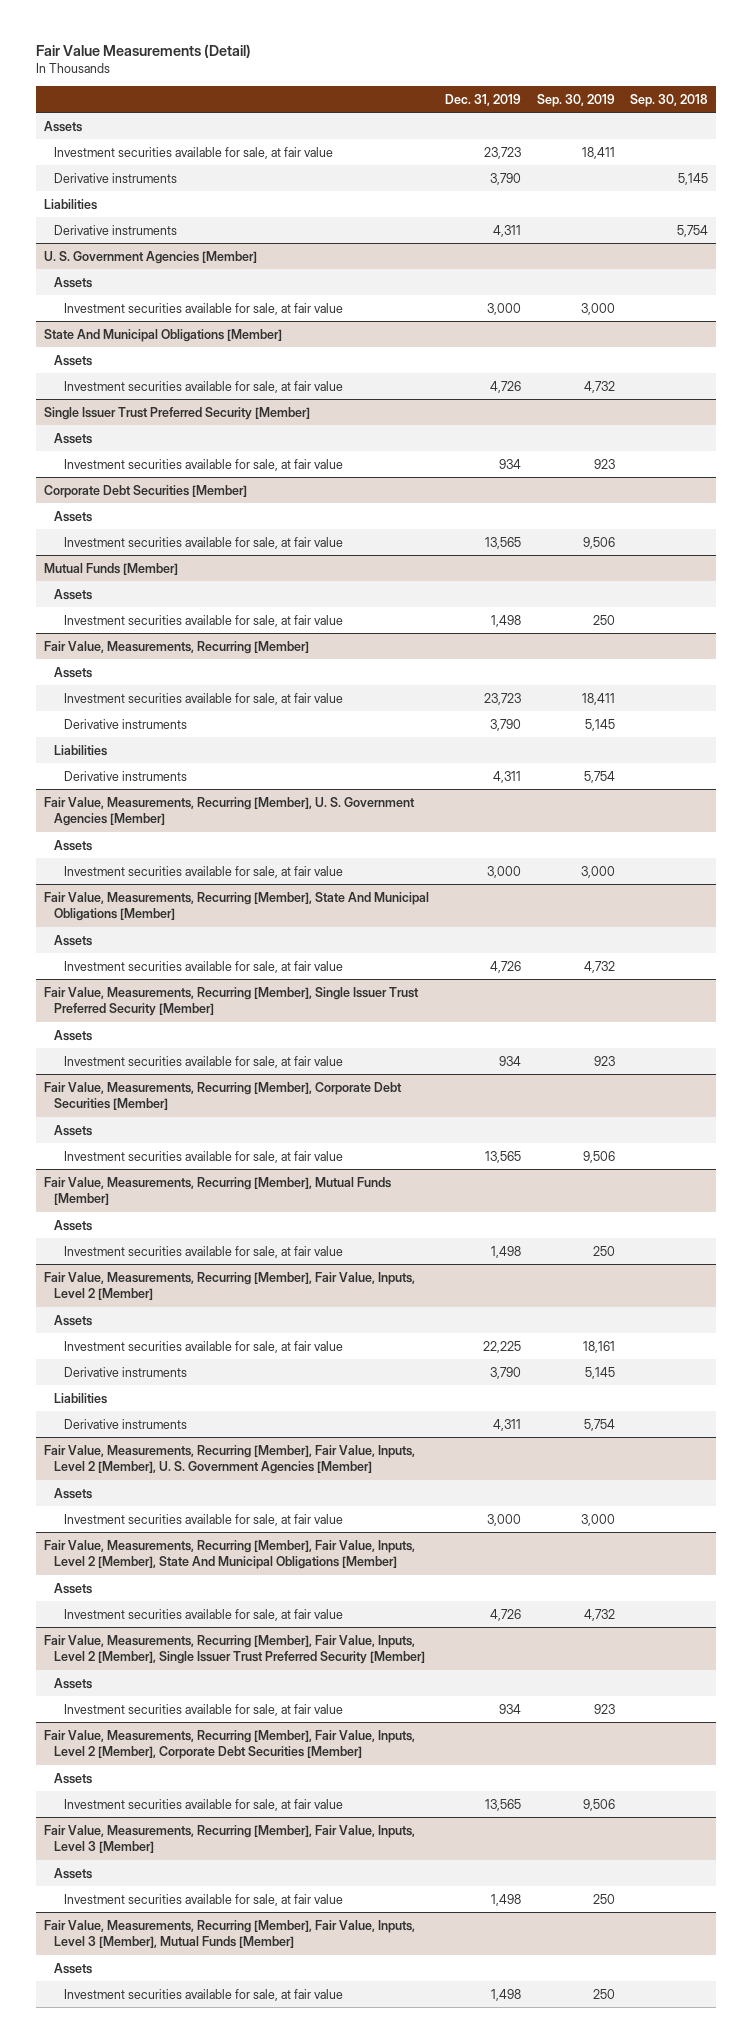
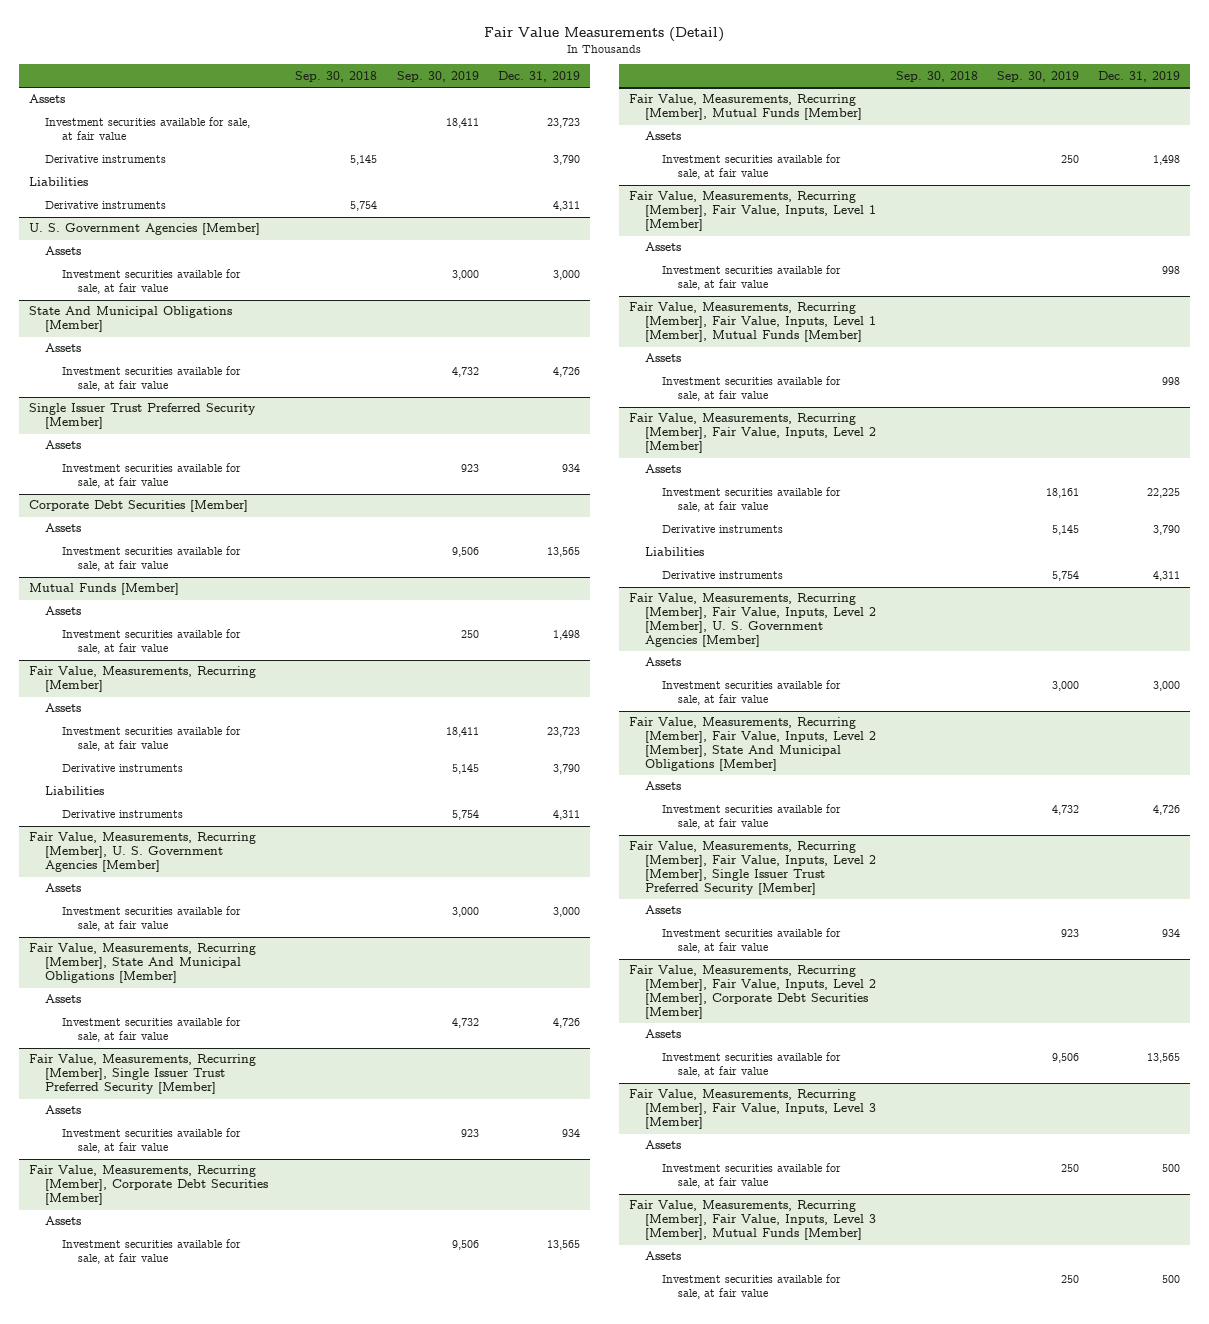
none -> [628,191,877,232] Fair Value, Measurements, Recurring [Member], Fair Value, Inputs, Level 1 [Member]
none -> [645,242,682,252] Assets
none -> [661,265,841,291] Investment securities available for sale, at fair value
none -> [628,302,877,343] Fair Value, Measurements, Recurring [Member], Fair Value, Inputs, Level 1 [Member], Mutual Funds [Member]
none -> [645,353,682,363] Assets
none -> [661,376,841,402] Investment securities available for sale, at fair value
[490,1893,521,1906] 1,498 -> [1162,1164,1181,1173] 500
[490,1988,521,2001] 1,498 -> [1162,1275,1181,1284] 500

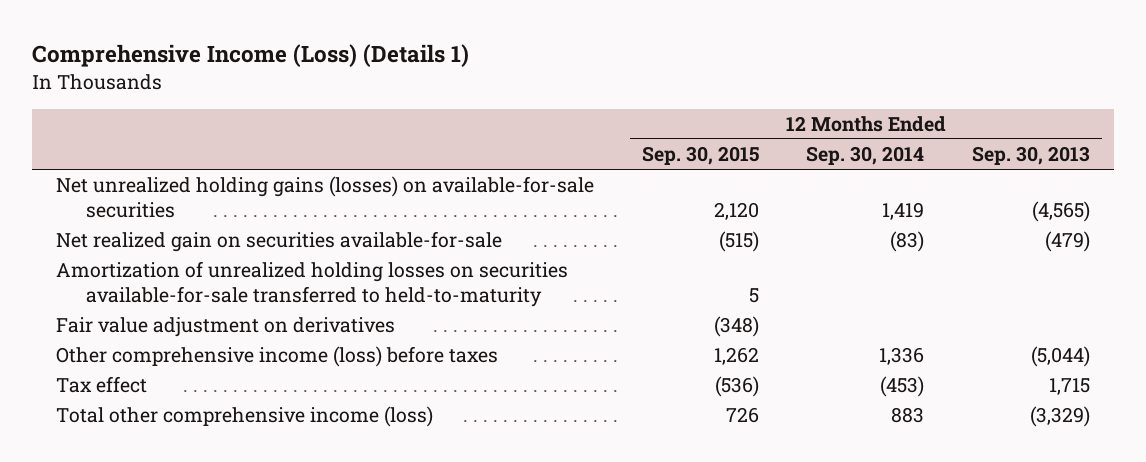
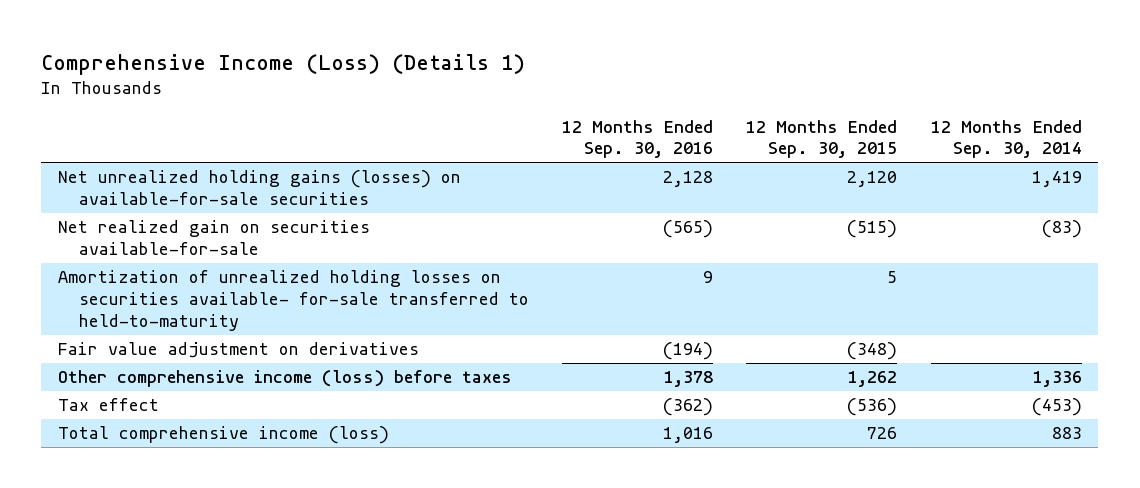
[972,146,1091,166] Sep. 30, 2013 -> none
none -> [562,119,714,159] 12 Months Ended Sep. 30, 2016
[55,261,568,307] Amortization of unrealized holding losses on securities available-for-sale transferred to held-to-maturity -> [57,270,529,331] Amortization of unrealized holding losses on securities available- for-sale transferred to held-to-maturity
[55,406,433,428] Total other comprehensive income (loss) -> [57,426,389,445] Total comprehensive income (loss)

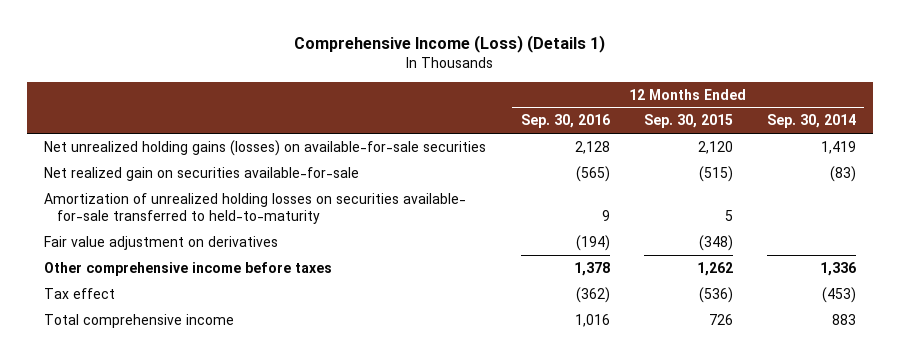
[57,370,512,388] Other comprehensive income (loss) before taxes -> [44,261,333,276] Other comprehensive income before taxes
[57,426,389,445] Total comprehensive income (loss) -> [44,313,235,328] Total comprehensive income

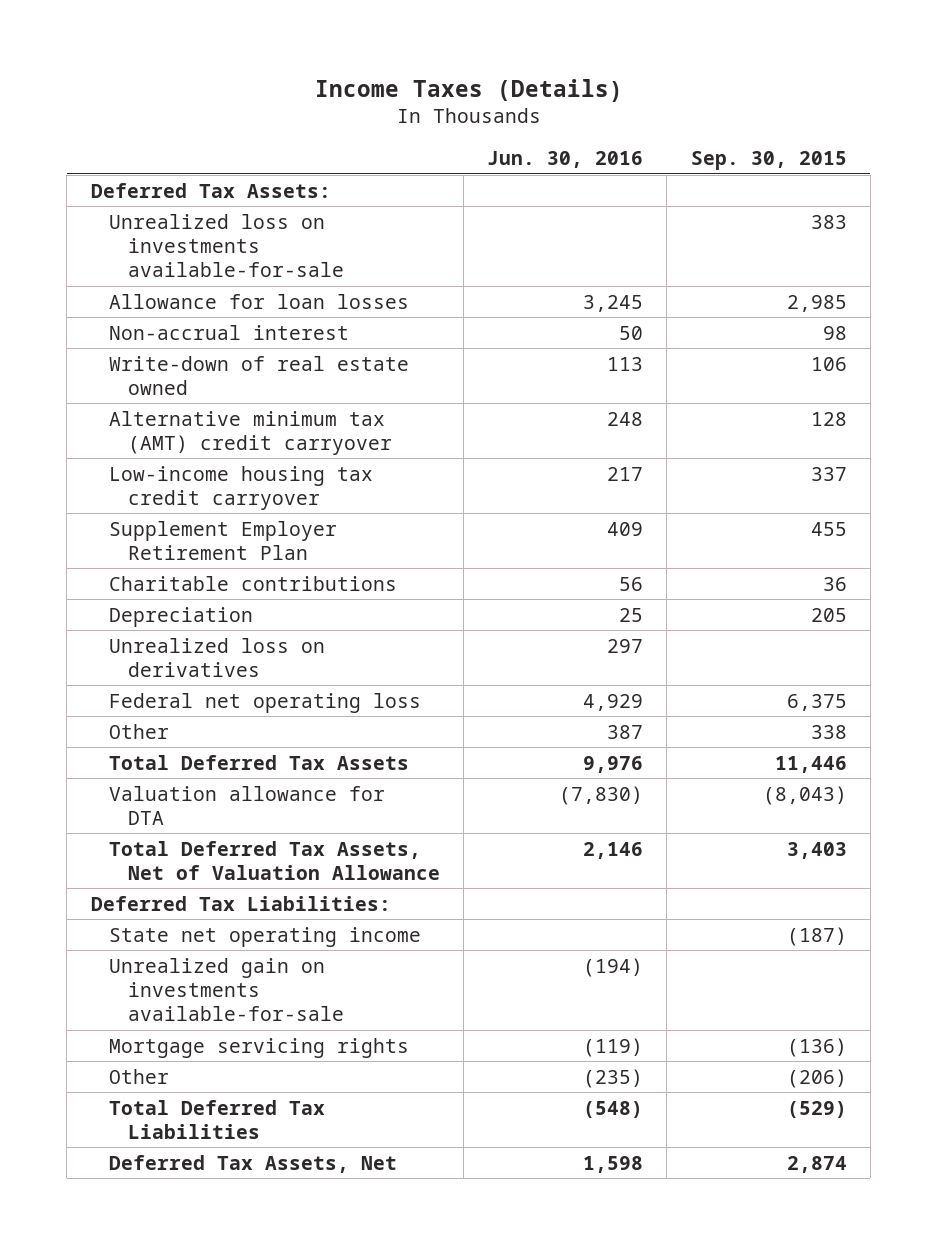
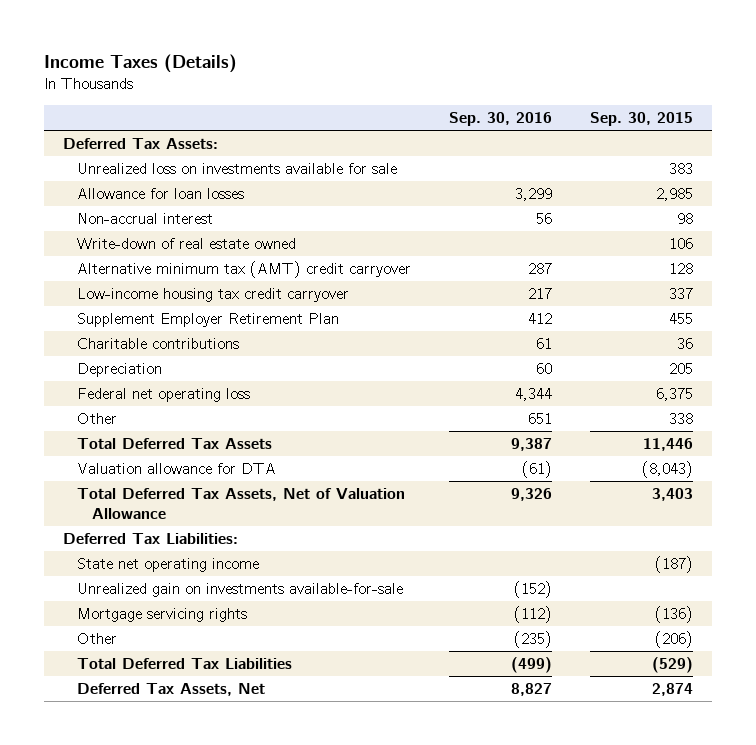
[487,151,644,169] Jun. 30, 2016 -> none
none -> [449,112,553,127] Sep. 30, 2016
[109,213,344,278] Unrealized loss on investments available-for-sale -> [77,162,398,174] Unrealized loss on investments available for sale
[109,637,326,677] Unrealized loss on derivatives -> none

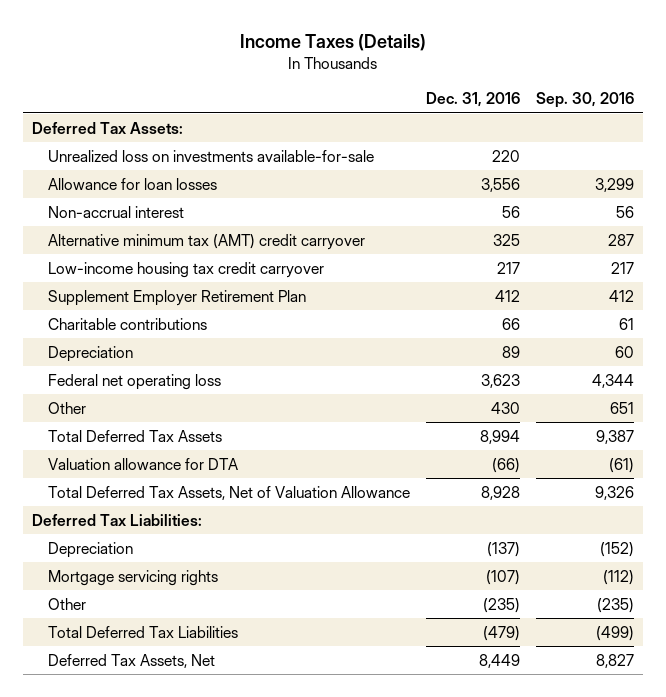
[589,112,693,127] Sep. 30, 2015 -> none
none -> [426,92,521,108] Dec. 31, 2016
[77,162,398,174] Unrealized loss on investments available for sale -> [47,149,374,162] Unrealized loss on investments available-for-sale
[77,237,297,249] Write-down of real estate owned -> none
[77,557,260,572] State net operating income -> none
[77,582,404,597] Unrealized gain on investments available-for-sale -> [47,541,133,558] Depreciation

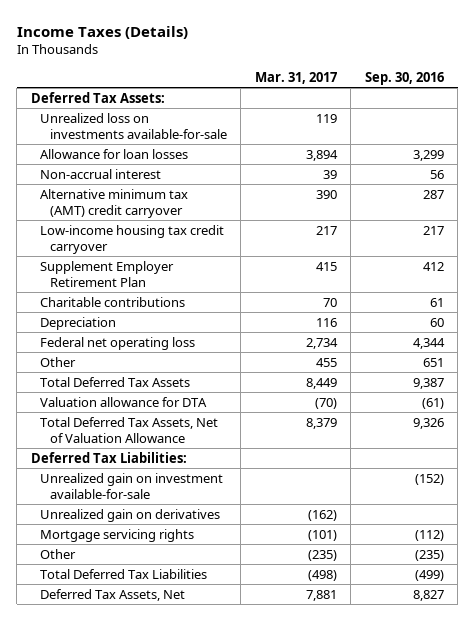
[426,92,521,108] Dec. 31, 2016 -> none
none -> [254,71,337,84] Mar. 31, 2017
[47,541,133,558] Depreciation -> [40,472,224,499] Unrealized gain on investment available-for-sale
none -> [40,508,221,522] Unrealized gain on derivatives

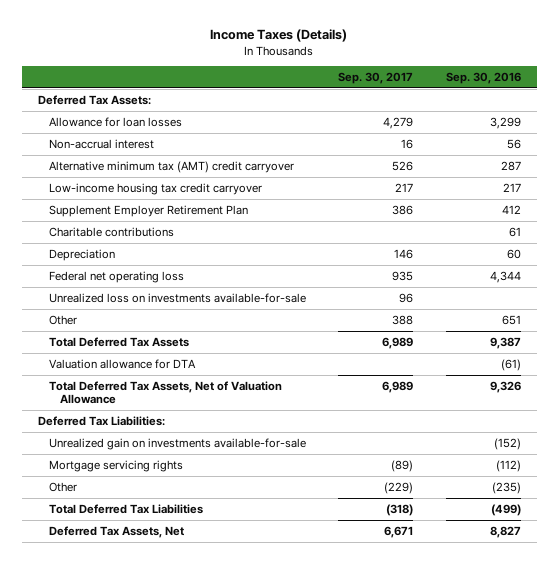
[254,71,337,84] Mar. 31, 2017 -> none
none -> [338,71,414,84] Sep. 30, 2017
[40,112,227,139] Unrealized loss on investments available-for-sale -> [48,292,306,303] Unrealized loss on investments available-for-sale
[40,508,221,522] Unrealized gain on derivatives -> none
[40,472,224,499] Unrealized gain on investment available-for-sale -> [48,437,306,450] Unrealized gain on investments available-for-sale

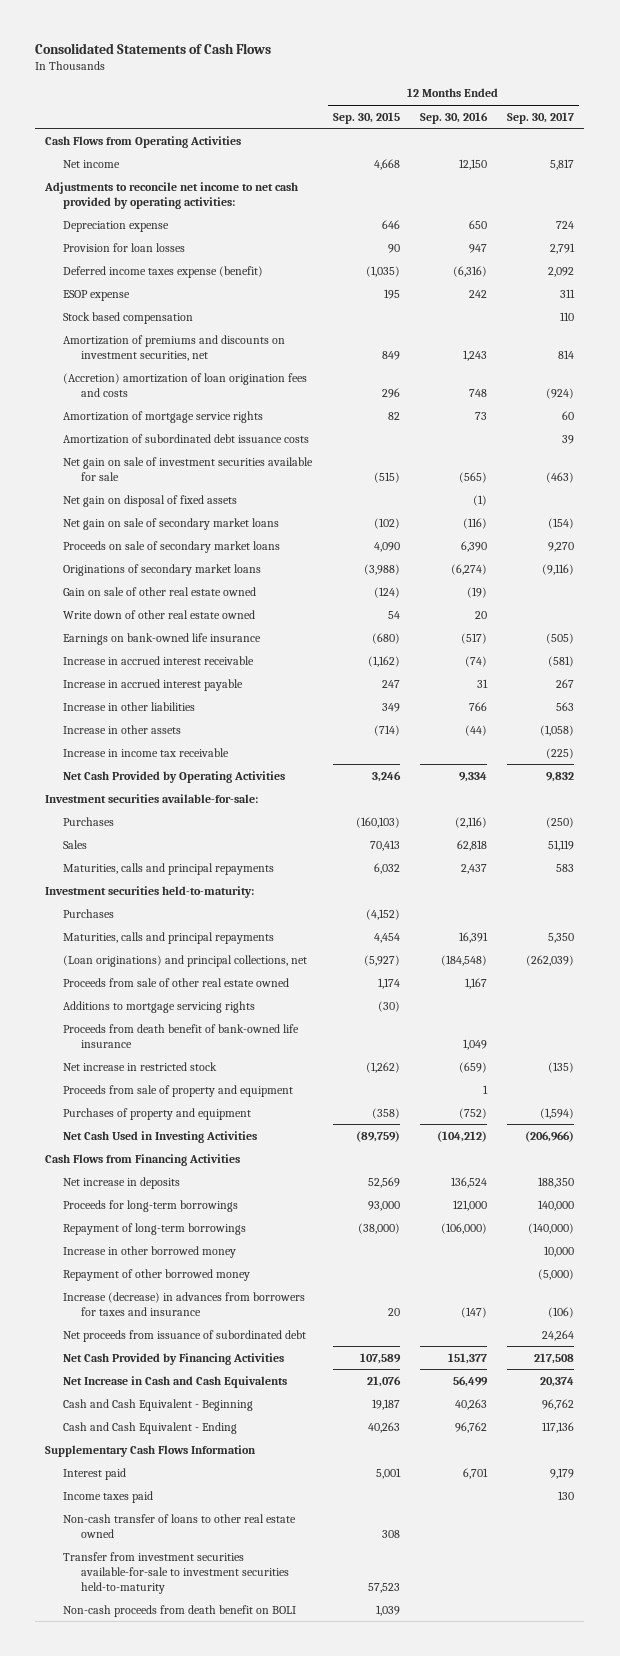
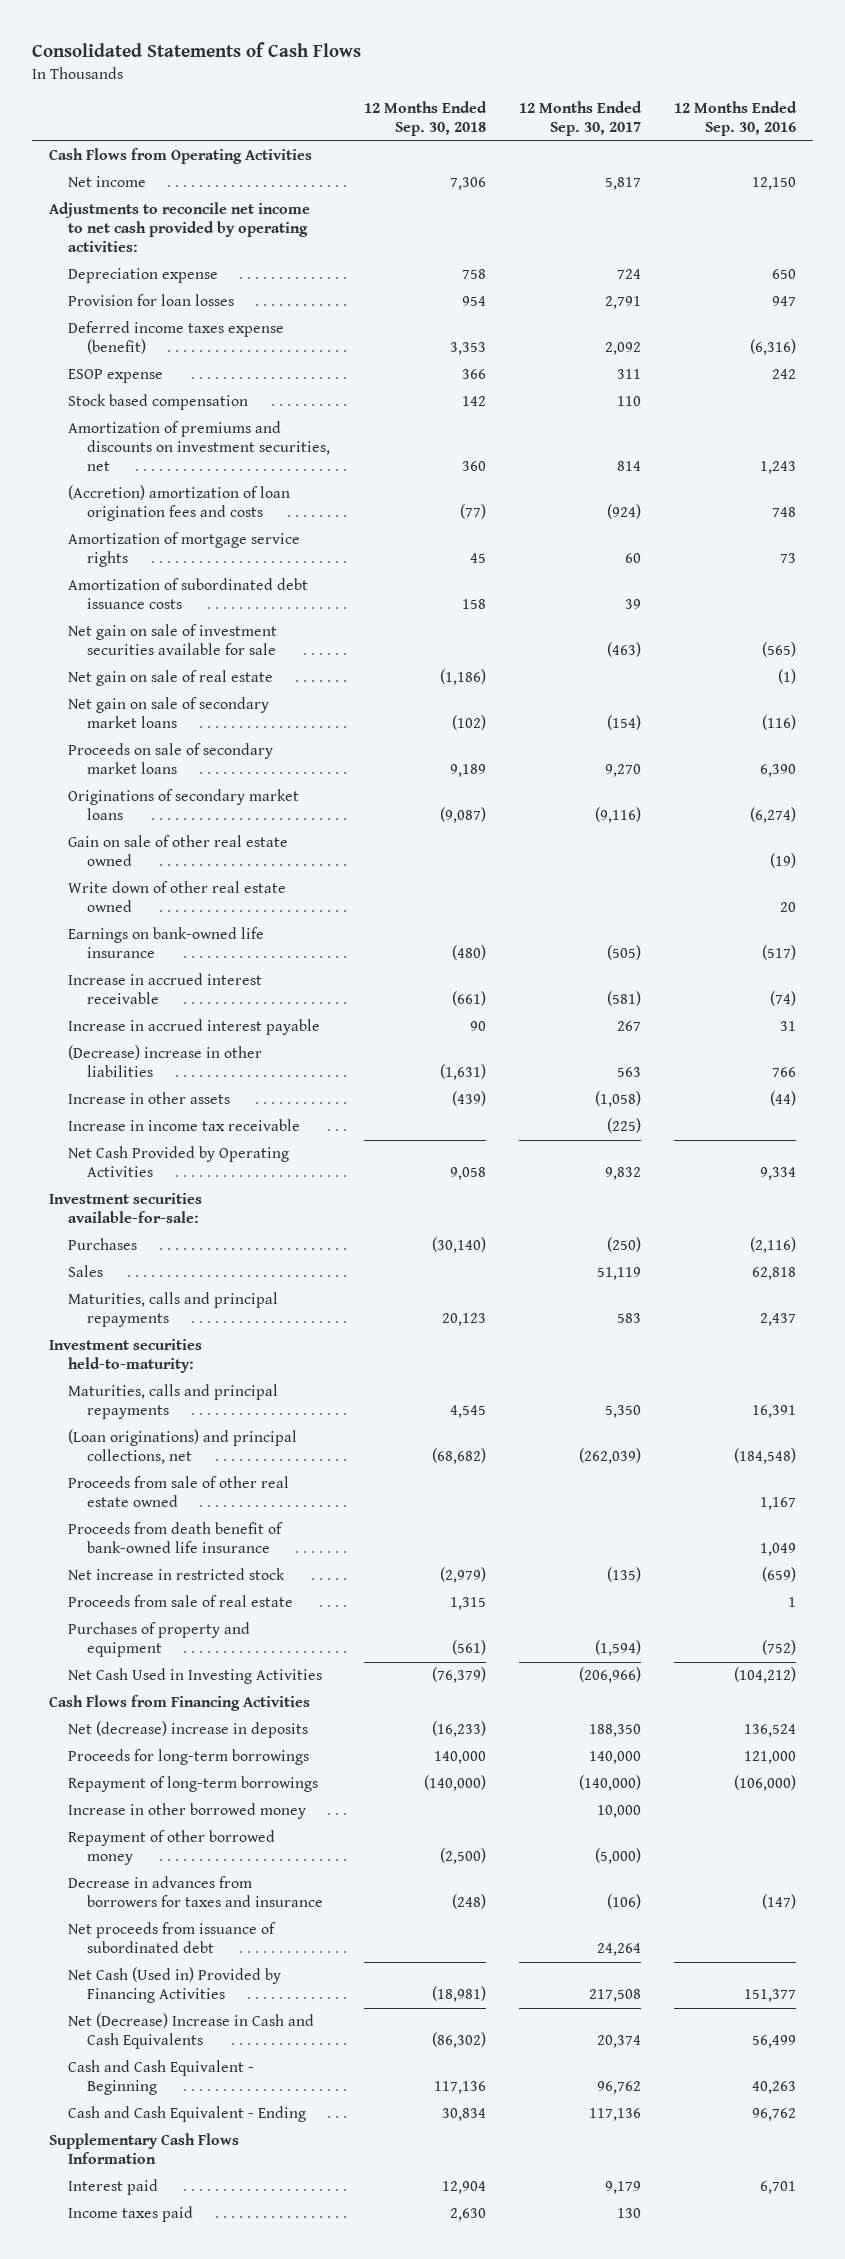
[332,111,400,124] Sep. 30, 2015 -> none
none -> [363,101,487,137] 12 Months Ended Sep. 30, 2018
[63,494,238,507] Net gain on disposal of fixed assets -> [68,670,274,687] Net gain on sale of real estate
[63,701,196,711] Increase in other liabilities -> [68,1045,263,1078] (Decrease) increase in other liabilities
[63,908,115,918] Purchases -> none
[63,1000,256,1013] Additions to mortgage servicing rights -> none
[63,1084,294,1097] Proceeds from sale of property and equipment -> none
none -> [68,1595,294,1608] Proceeds from sale of real estate
[63,1176,181,1189] Net increase in deposits -> [68,1721,309,1739] Net (decrease) increase in deposits
[63,1291,306,1316] Increase (decrease) in advances from borrowers for taxes and insurance -> [68,1876,324,1908] Decrease in advances from borrowers for taxes and insurance
[63,1352,285,1365] Net Cash Provided by Financing Activities -> [68,1967,282,2004] Net Cash (Used in) Provided by Financing Activities
[63,1375,288,1388] Net Increase in Cash and Cash Equivalents -> [68,2013,315,2050] Net (Decrease) Increase in Cash and Cash Equivalents
[63,1513,297,1538] Non-cash transfer of loans to other real estate owned -> none
[63,1551,290,1594] Transfer from investment securities available-for-sale to investment securities held-to-maturity -> none
[63,1604,297,1617] Non-cash proceeds from death benefit on BOLI -> none

